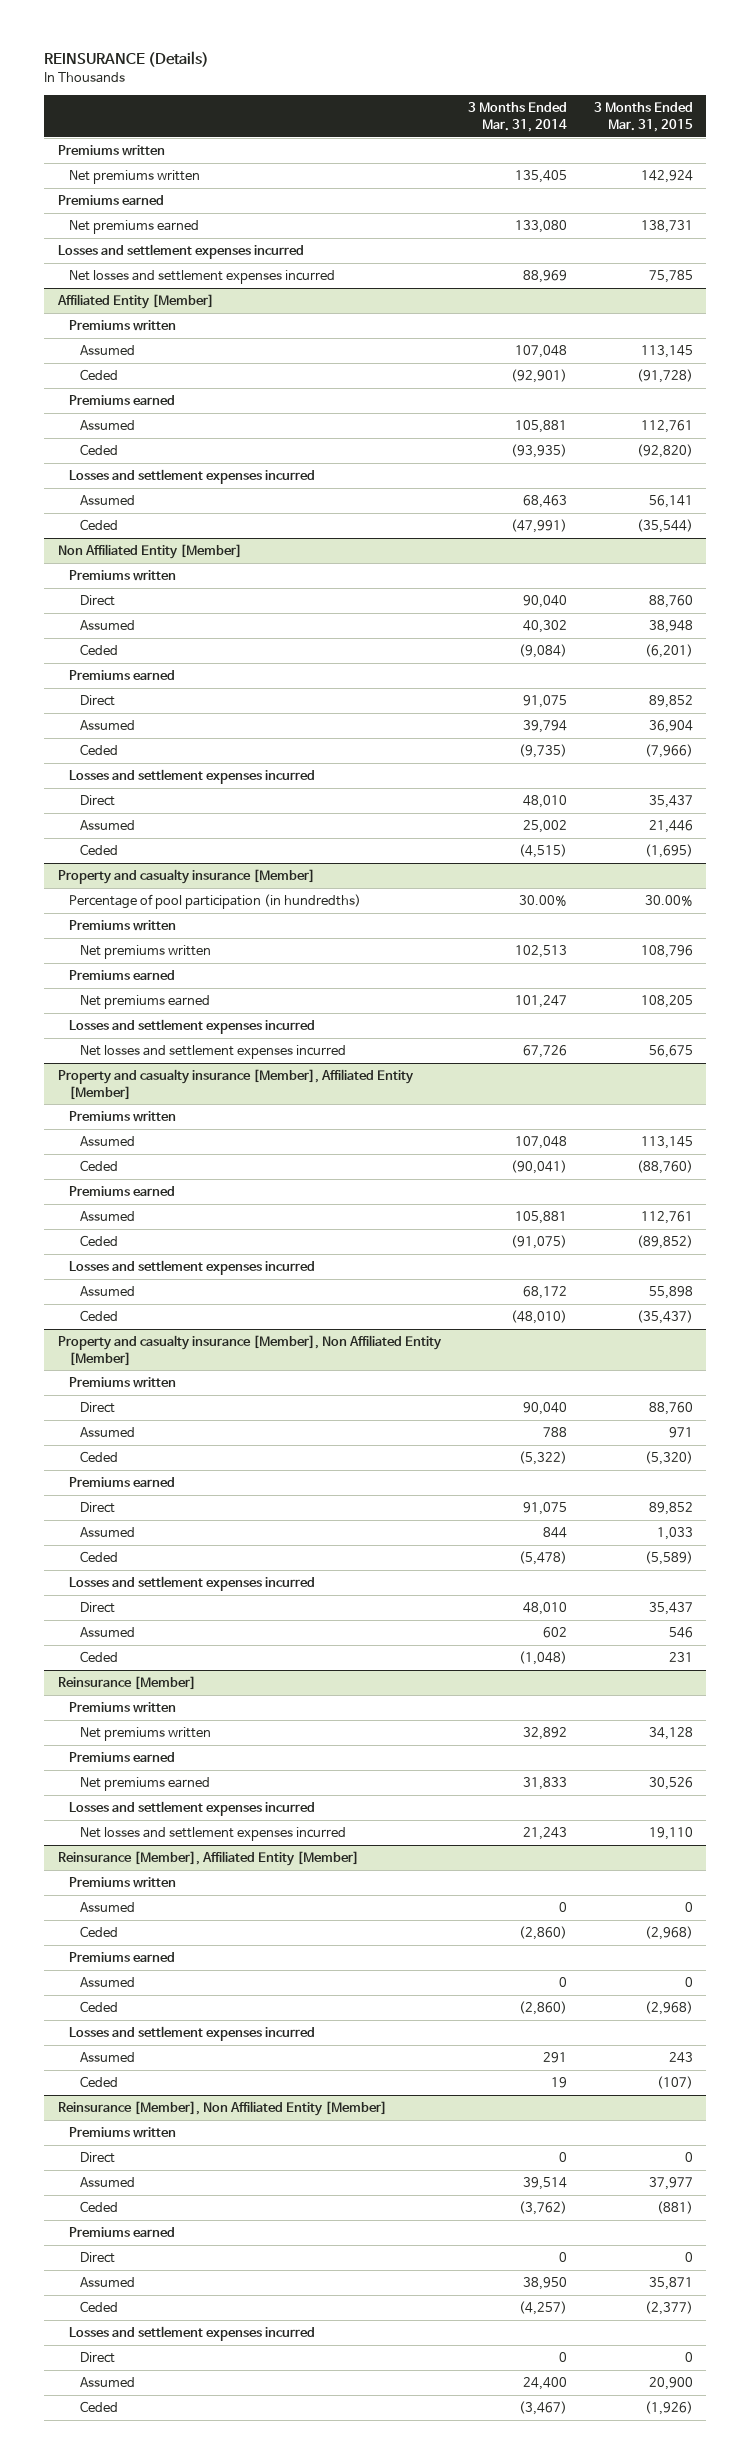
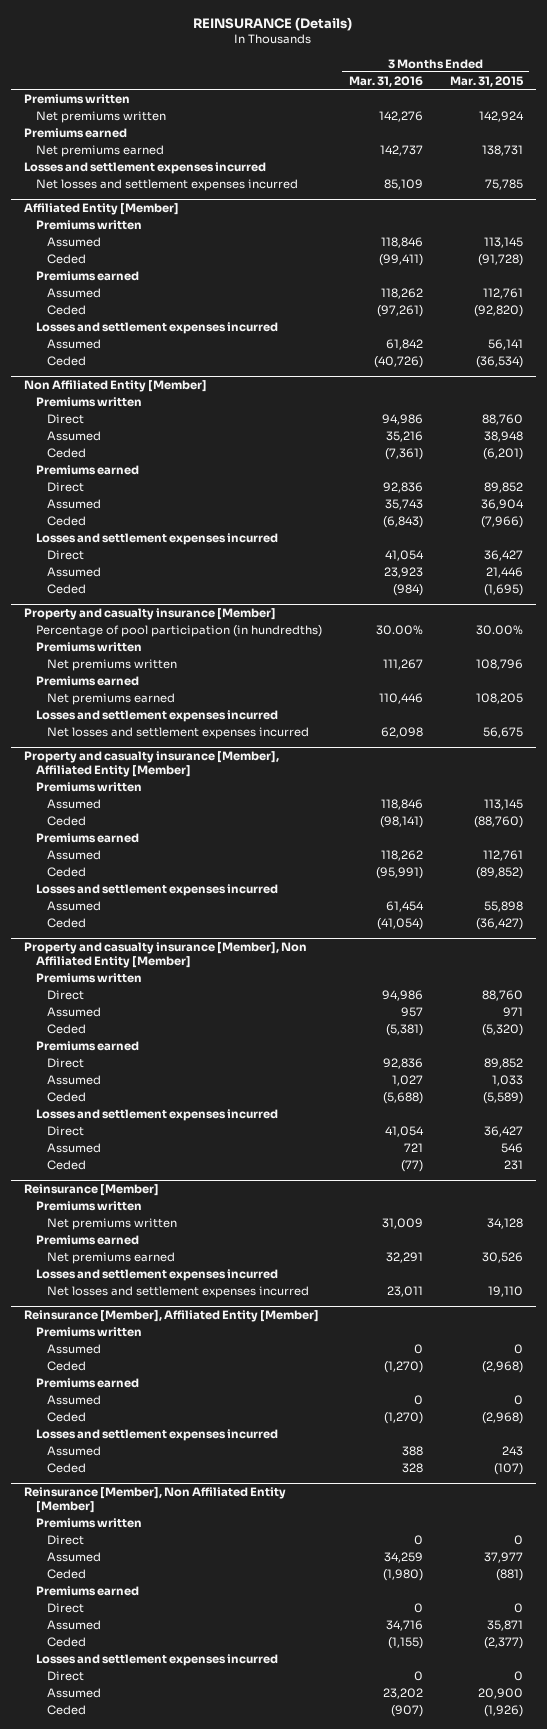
[467,102,567,133] 3 Months Ended Mar. 31, 2014 -> none
none -> [348,75,423,87] Mar. 31, 2016
[636,519,693,534] (35,544) -> [475,355,523,368] (36,534)
[648,795,693,809] 35,437 -> [483,549,523,561] 36,427
[636,1310,693,1325] (35,437) -> [475,917,523,930] (36,427)
[648,1602,693,1616] 35,437 -> [483,1125,523,1137] 36,427

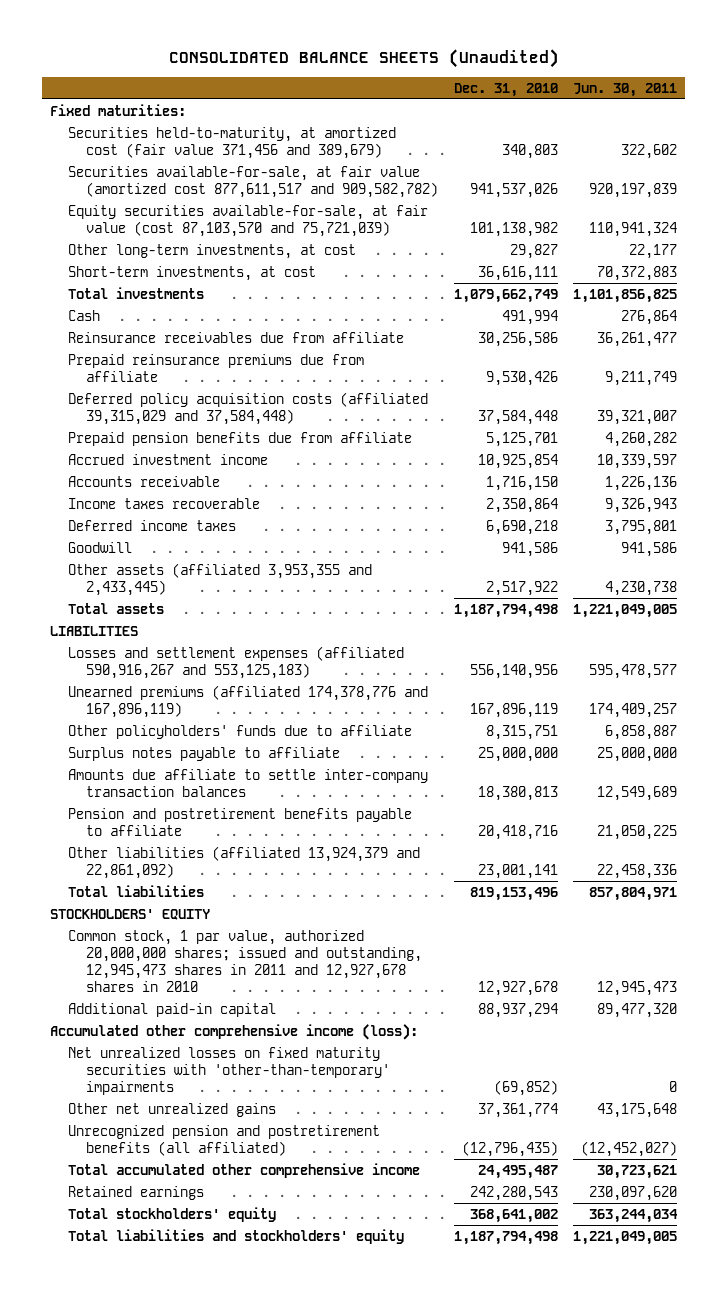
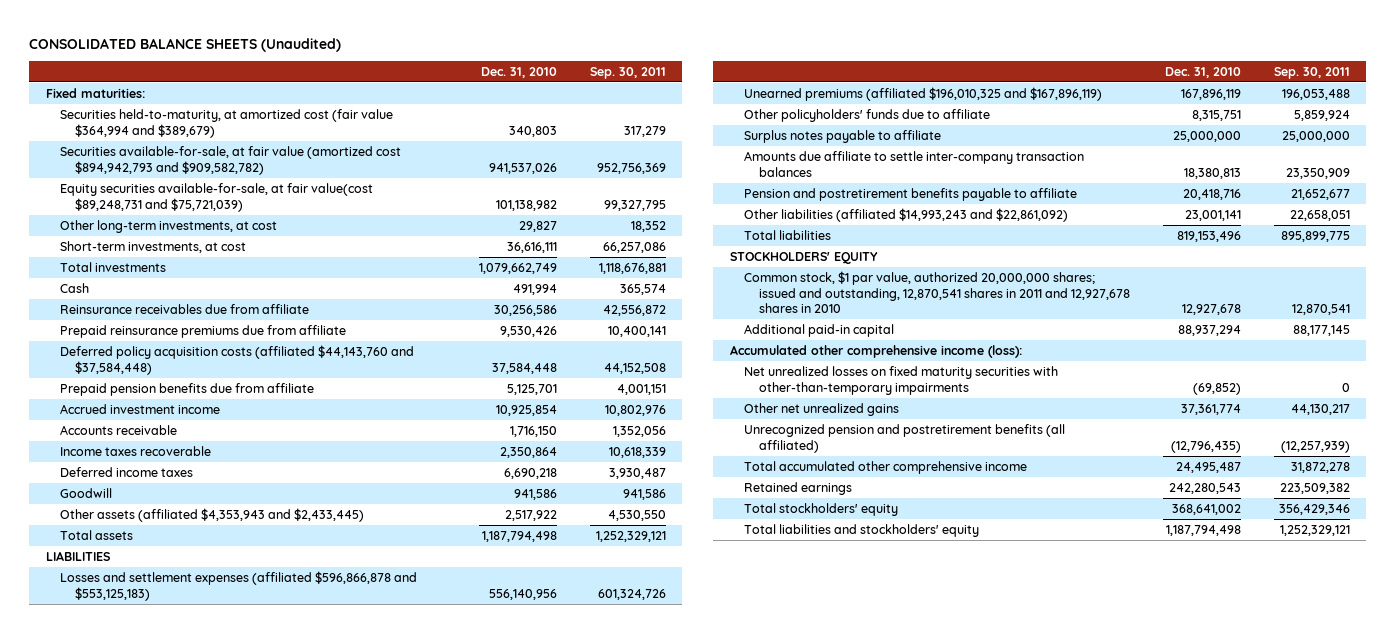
[573,82,678,97] Jun. 30, 2011 -> none
none -> [589,66,666,79] Sep. 30, 2011
[68,126,397,159] Securities held-to-maturity, at amortized cost (fair value 371,456 and 389,679) -> [60,108,394,138] Securities held-to-maturity, at amortized cost (fair value $364,994 and $389,679)
[68,165,438,198] Securities available-for-sale, at fair value (amortized cost 877,611,517 and 909,582,782) -> [60,145,402,175] Securities available-for-sale, at fair value (amortized cost $894,942,793 and $909,582,782)
[68,204,429,237] Equity securities available-for-sale, at fair value (cost 87,103,570 and 75,721,039) -> [60,182,374,212] Equity securities available-for-sale, at fair value(cost $89,248,731 and $75,721,039)
[68,391,429,425] Deferred policy acquisition costs (affiliated 39,315,029 and 37,584,448) -> [60,344,415,375] Deferred policy acquisition costs (affiliated $44,143,760 and $37,584,448)
[68,562,373,596] Other assets (affiliated 3,953,355 and 2,433,445) -> [60,507,365,522] Other assets (affiliated $4,353,943 and $2,433,445)
[68,645,405,679] Losses and settlement expenses (affiliated 590,916,267 and 553,125,183) -> [60,570,418,601] Losses and settlement expenses (affiliated $596,866,878 and $553,125,183)
[68,684,429,718] Unearned premiums (affiliated 174,378,776 and 167,896,119) -> [744,86,1103,101] Unearned premiums (affiliated $196,010,325 and $167,896,119)
[68,845,421,879] Other liabilities (affiliated 13,924,379 and 22,861,092) -> [744,207,1069,222] Other liabilities (affiliated $14,993,243 and $22,861,092)
[68,929,422,993] Common stock, 1 par value, authorized 20,000,000 shares; issued and outstanding, 12,945,473 shares in 2011 and 12,927,678 shares in 2010 -> [744,270,1130,314] Common stock, $1 par value, authorized 20,000,000 shares; issued and outstanding, 12,870,541 shares in 2011 and 12,927,678 shares in 2010
[68,1046,390,1096] Net unrealized losses on fixed maturity securities with 'other-than-temporary' impairments -> [744,365,1059,395] Net unrealized losses on fixed maturity securities with other-than-temporary impairments

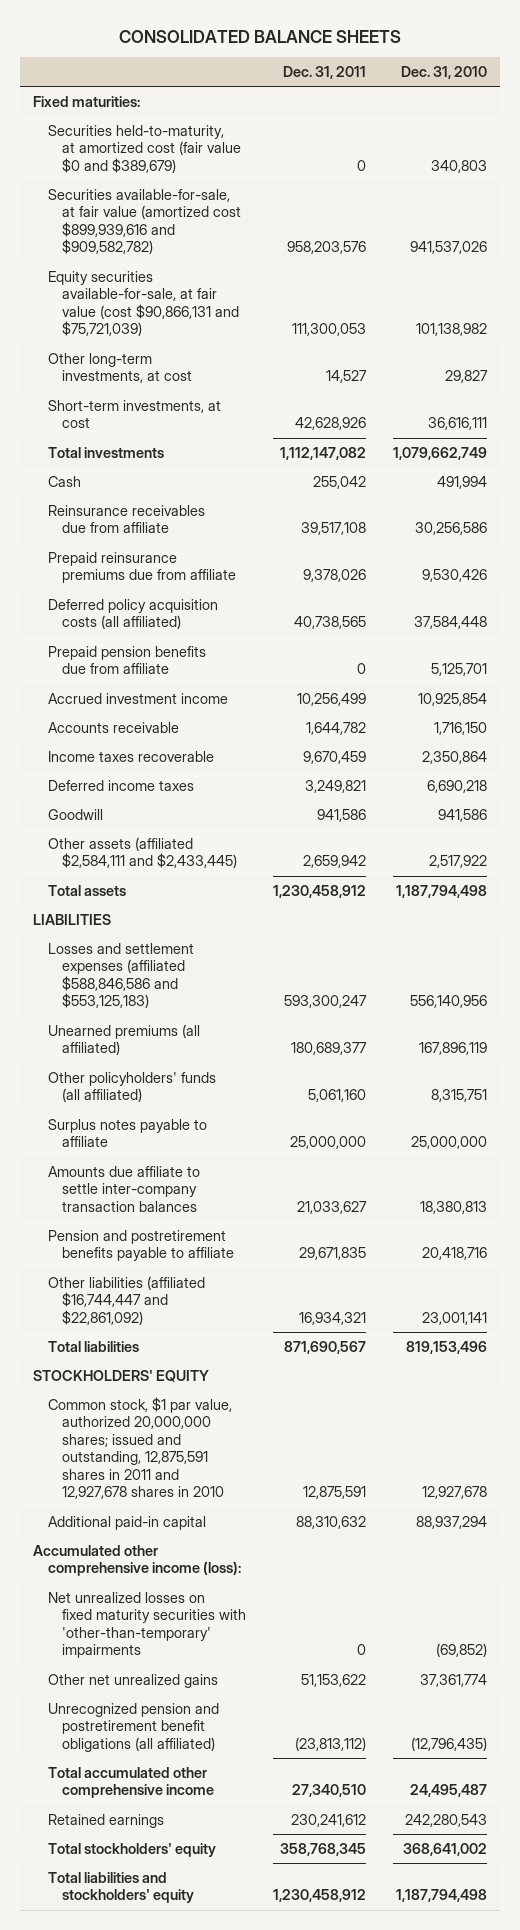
[29,37,342,52] CONSOLIDATED BALANCE SHEETS (Unaudited) -> [118,29,401,43] CONSOLIDATED BALANCE SHEETS
[589,66,666,79] Sep. 30, 2011 -> none
none -> [282,66,366,80] Dec. 31, 2011
[60,108,394,138] Securities held-to-maturity, at amortized cost (fair value $364,994 and $389,679) -> [47,124,242,173] Securities held-to-maturity, at amortized cost (fair value $0 and $389,679)
[60,145,402,175] Securities available-for-sale, at fair value (amortized cost $894,942,793 and $909,582,782) -> [47,188,242,255] Securities available-for-sale, at fair value (amortized cost $899,939,616 and $909,582,782)
[60,182,374,212] Equity securities available-for-sale, at fair value(cost $89,248,731 and $75,721,039) -> [47,270,240,337] Equity securities available-for-sale, at fair value (cost $90,866,131 and $75,721,039)
[60,344,415,375] Deferred policy acquisition costs (affiliated $44,143,760 and $37,584,448) -> [47,598,218,630] Deferred policy acquisition costs (all affiliated)
[60,507,365,522] Other assets (affiliated $4,353,943 and $2,433,445) -> [47,836,238,869] Other assets (affiliated $2,584,111 and $2,433,445)
[60,570,418,601] Losses and settlement expenses (affiliated $596,866,878 and $553,125,183) -> [47,942,194,1009] Losses and settlement expenses (affiliated $588,846,586 and $553,125,183)
[744,86,1103,101] Unearned premiums (affiliated $196,010,325 and $167,896,119) -> [47,1023,200,1056] Unearned premiums (all affiliated)
[744,108,991,122] Other policyholders' funds due to affiliate -> [47,1071,216,1103] Other policyholders' funds (all affiliated)
[744,207,1069,222] Other liabilities (affiliated $14,993,243 and $22,861,092) -> [47,1275,205,1325] Other liabilities (affiliated $16,744,447 and $22,861,092)
[744,270,1130,314] Common stock, $1 par value, authorized 20,000,000 shares; issued and outstanding, 12,870,541 shares in 2011 and 12,927,678 shares in 2010 -> [47,1396,232,1500] Common stock, $1 par value, authorized 20,000,000 shares; issued and outstanding, 12,875,591 shares in 2011 and 12,927,678 shares in 2010
[744,365,1059,395] Net unrealized losses on fixed maturity securities with other-than-temporary impairments -> [47,1591,247,1659] Net unrealized losses on fixed maturity securities with 'other-than-temporary' impairments
[744,423,1066,453] Unrecognized pension and postretirement benefits (all affiliated) -> [47,1702,219,1752] Unrecognized pension and postretirement benefit obligations (all affiliated)

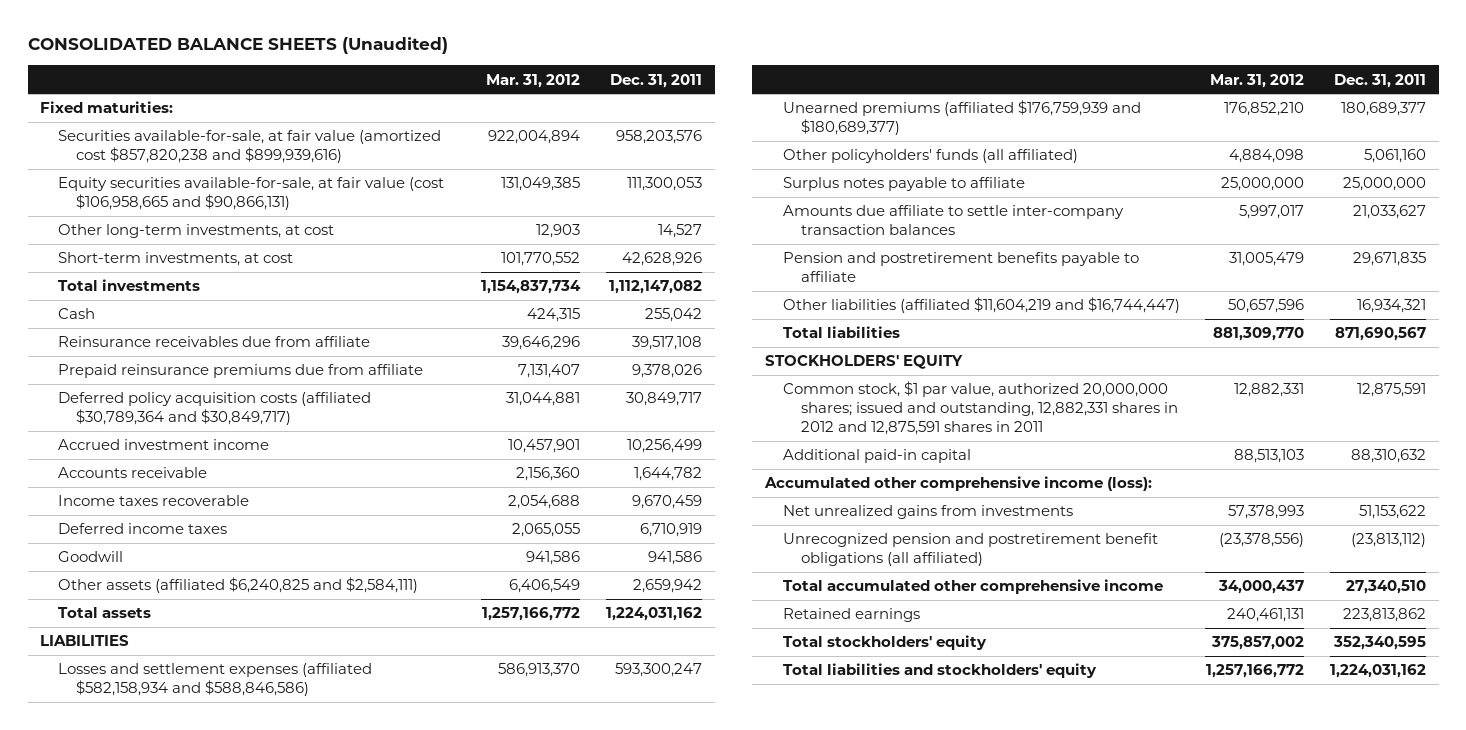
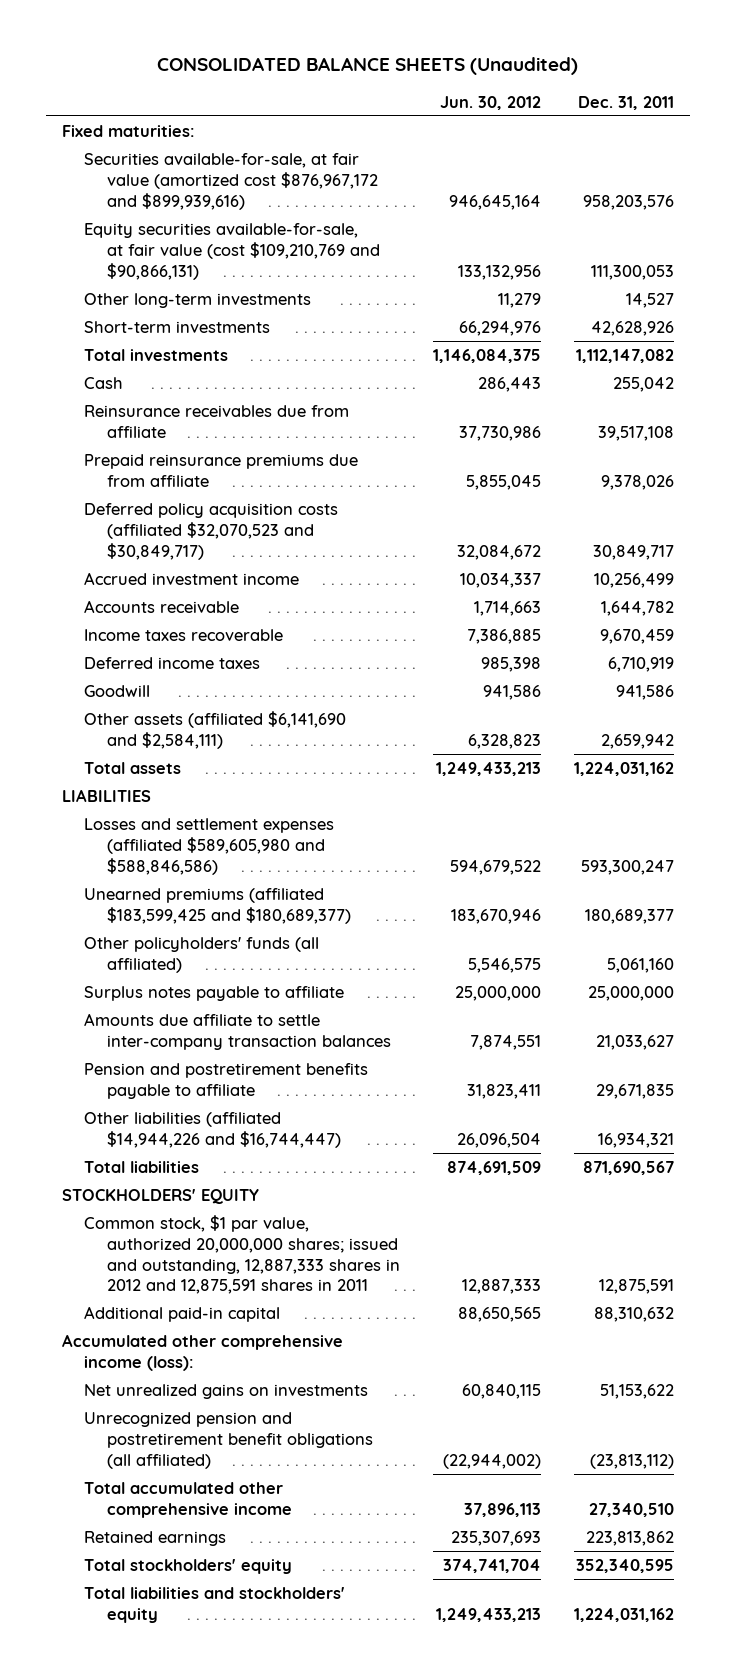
[486,73,581,88] Mar. 31, 2012 -> none
none -> [439,95,541,110] Jun. 30, 2012
[58,130,442,164] Securities available-for-sale, at fair value (amortized cost $857,820,238 and $899,939,616) -> [84,152,378,210] Securities available-for-sale, at fair value (amortized cost $876,967,172 and $899,939,616)
[58,177,445,211] Equity securities available-for-sale, at fair value (cost $106,958,665 and $90,866,131) -> [84,222,380,280] Equity securities available-for-sale, at fair value (cost $109,210,769 and $90,866,131)
[58,224,335,239] Other long-term investments, at cost -> [84,292,312,308] Other long-term investments
[58,252,294,267] Short-term investments, at cost -> [84,320,271,333] Short-term investments
[58,392,372,426] Deferred policy acquisition costs (affiliated $30,789,364 and $30,849,717) -> [84,502,339,560] Deferred policy acquisition costs (affiliated $32,070,523 and $30,849,717)
[58,577,419,594] Other assets (affiliated $6,240,825 and $2,584,111) -> [84,710,347,749] Other assets (affiliated $6,141,690 and $2,584,111)
[58,663,373,697] Losses and settlement expenses (affiliated $582,158,934 and $588,846,586) -> [84,817,335,875] Losses and settlement expenses (affiliated $589,605,980 and $588,846,586)
[782,100,1141,136] Unearned premiums (affiliated $176,759,939 and $180,689,377) -> [84,887,351,924] Unearned premiums (affiliated $183,599,425 and $180,689,377)
[782,297,1180,314] Other liabilities (affiliated $11,604,219 and $16,744,447) -> [84,1111,341,1148] Other liabilities (affiliated $14,944,226 and $16,744,447)
[782,381,1178,436] Common stock, $1 par value, authorized 20,000,000 shares; issued and outstanding, 12,882,331 shares in 2012 and 12,875,591 shares in 2011 -> [84,1214,400,1295] Common stock, $1 par value, authorized 20,000,000 shares; issued and outstanding, 12,887,333 shares in 2012 and 12,875,591 shares in 2011
[782,505,1073,520] Net unrealized gains from investments -> [84,1383,369,1399] Net unrealized gains on investments

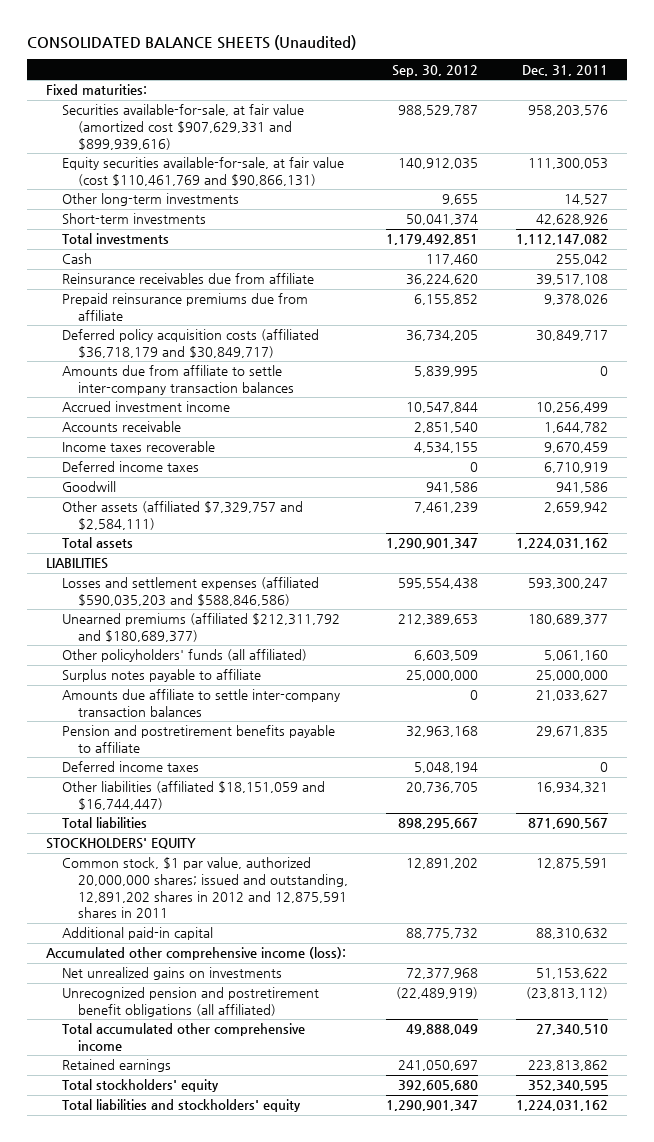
[439,95,541,110] Jun. 30, 2012 -> none
none -> [392,64,479,77] Sep. 30, 2012
[84,152,378,210] Securities available-for-sale, at fair value (amortized cost $876,967,172 and $899,939,616) -> [61,104,304,150] Securities available-for-sale, at fair value (amortized cost $907,629,331 and $899,939,616)
[84,222,380,280] Equity securities available-for-sale, at fair value (cost $109,210,769 and $90,866,131) -> [61,157,344,187] Equity securities available-for-sale, at fair value (cost $110,461,769 and $90,866,131)
[84,502,339,560] Deferred policy acquisition costs (affiliated $32,070,523 and $30,849,717) -> [61,329,319,359] Deferred policy acquisition costs (affiliated $36,718,179 and $30,849,717)
none -> [61,365,294,396] Amounts due from affiliate to settle inter-company transaction balances
[84,710,347,749] Other assets (affiliated $6,141,690 and $2,584,111) -> [61,501,303,531] Other assets (affiliated $7,329,757 and $2,584,111)
[84,817,335,875] Losses and settlement expenses (affiliated $589,605,980 and $588,846,586) -> [61,577,319,607] Losses and settlement expenses (affiliated $590,035,203 and $588,846,586)
[84,887,351,924] Unearned premiums (affiliated $183,599,425 and $180,689,377) -> [61,613,340,643] Unearned premiums (affiliated $212,311,792 and $180,689,377)
none -> [61,761,199,773] Deferred income taxes
[84,1111,341,1148] Other liabilities (affiliated $14,944,226 and $16,744,447) -> [61,781,325,811] Other liabilities (affiliated $18,151,059 and $16,744,447)
[84,1214,400,1295] Common stock, $1 par value, authorized 20,000,000 shares; issued and outstanding, 12,887,333 shares in 2012 and 12,875,591 shares in 2011 -> [61,857,348,919] Common stock, $1 par value, authorized 20,000,000 shares; issued and outstanding, 12,891,202 shares in 2012 and 12,875,591 shares in 2011

